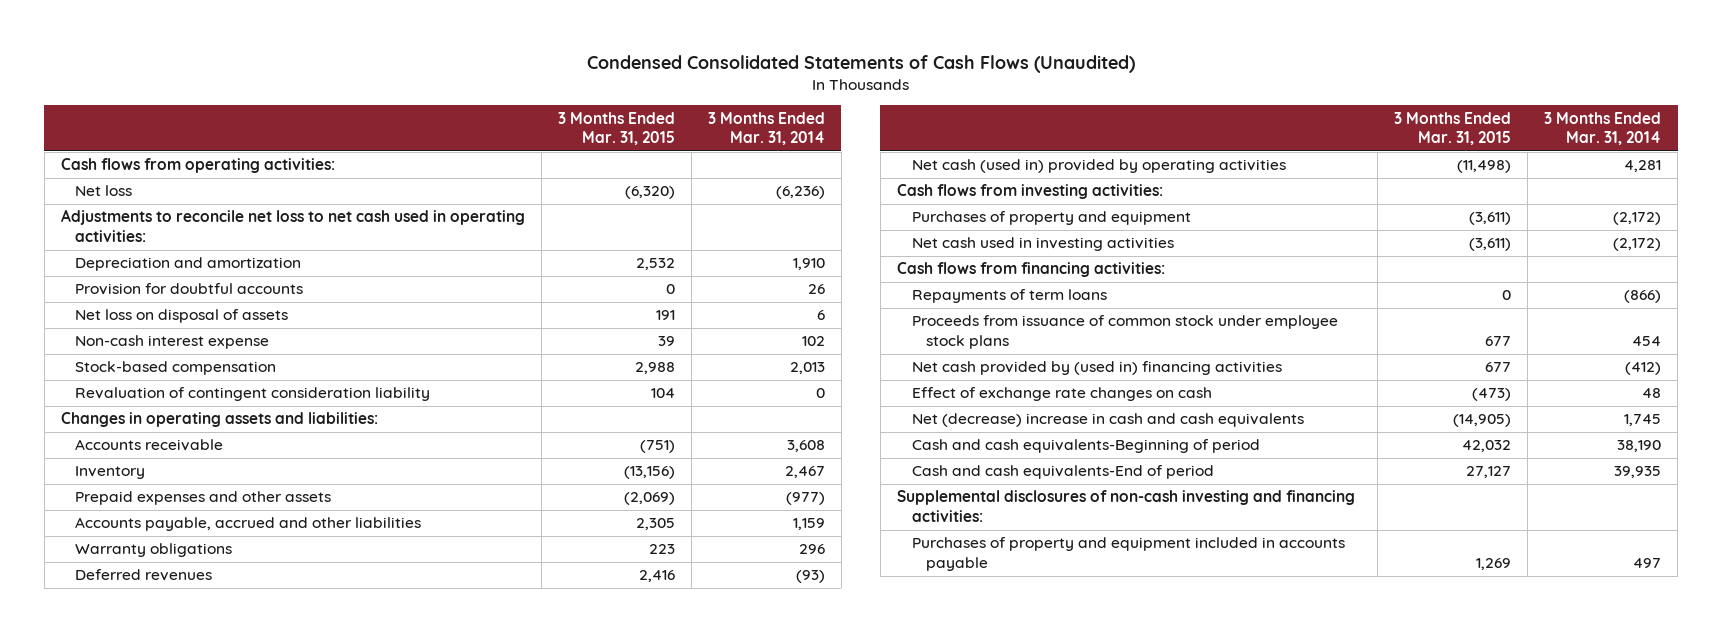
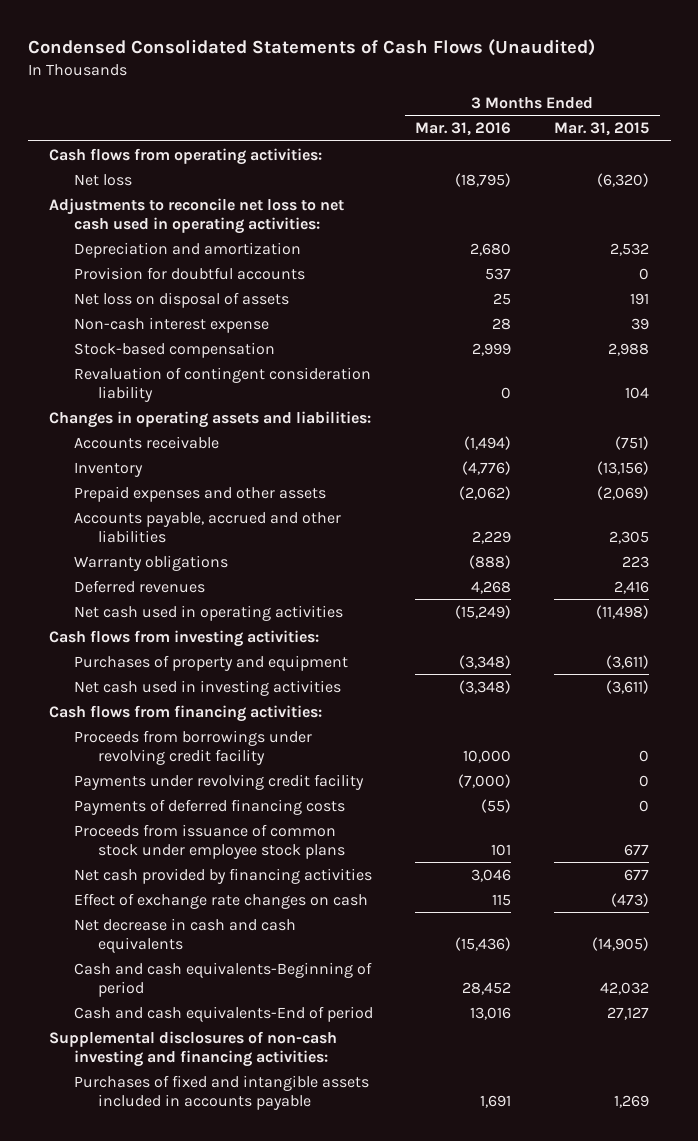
[707,111,825,146] 3 Months Ended Mar. 31, 2014 -> none
none -> [415,122,512,137] Mar. 31, 2016
[911,159,1286,174] Net cash (used in) provided by operating activities -> [73,604,343,621] Net cash used in operating activities
none -> [73,729,312,765] Proceeds from borrowings under revolving credit facility
none -> [73,773,364,790] Payments under revolving credit facility
[911,289,1107,304] Repayments of term loans -> [73,798,345,815] Payments of deferred financing costs
[911,361,1282,376] Net cash provided by (used in) financing activities -> [73,867,372,884] Net cash provided by financing activities
[911,413,1304,428] Net (decrease) increase in cash and cash equivalents -> [73,917,296,953] Net decrease in cash and cash equivalents
[911,537,1345,572] Purchases of property and equipment included in accounts payable -> [73,1074,369,1110] Purchases of fixed and intangible assets included in accounts payable

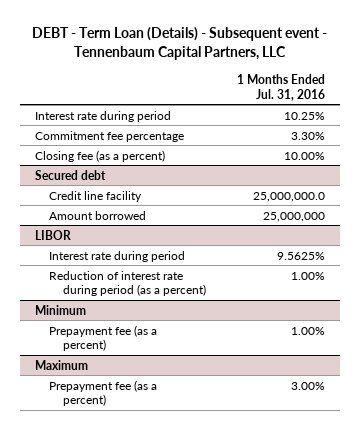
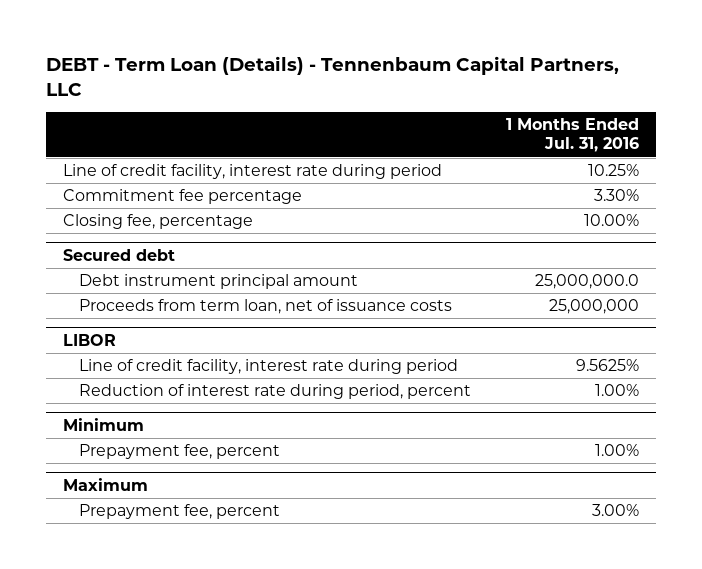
[31,27,327,61] DEBT - Term Loan (Details) - Subsequent event - Tennenbaum Capital Partners, LLC -> [45,55,619,96] DEBT - Term Loan (Details) - Tennenbaum Capital Partners, LLC
[34,110,171,122] Interest rate during period -> [62,164,442,180] Line of credit facility, interest rate during period
[34,149,165,162] Closing fee (as a percent) -> [62,214,253,230] Closing fee, percentage
[49,190,143,202] Credit line facility -> none
[49,210,147,220] Amount borrowed -> none
none -> [79,274,359,290] Debt instrument principal amount
none -> [79,299,453,315] Proceeds from term loan, net of issuance costs
[49,250,186,262] Interest rate during period -> [79,359,459,375] Line of credit facility, interest rate during period
[49,270,207,297] Reduction of interest rate during period (as a percent) -> [79,384,472,400] Reduction of interest rate during period, percent
[49,324,158,352] Prepayment fee (as a percent) -> [79,444,281,460] Prepayment fee, percent
[49,379,158,407] Prepayment fee (as a percent) -> [79,504,281,520] Prepayment fee, percent

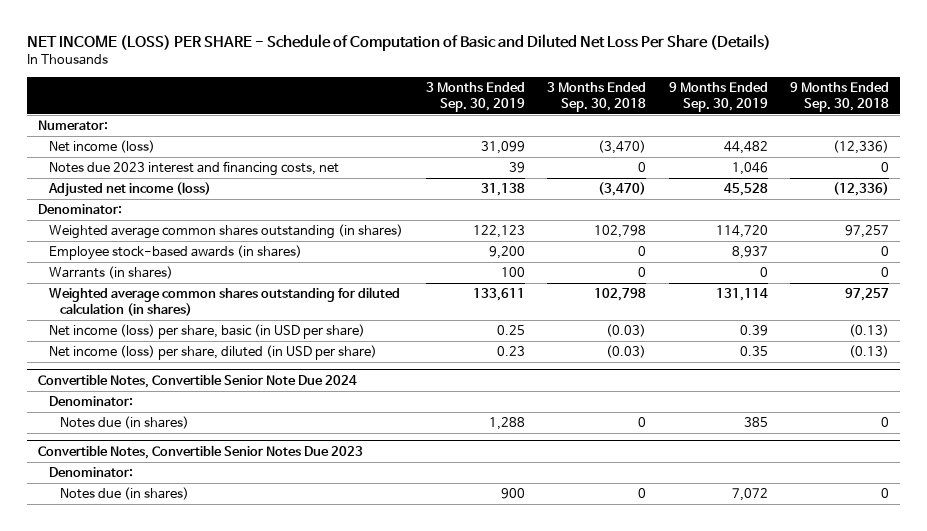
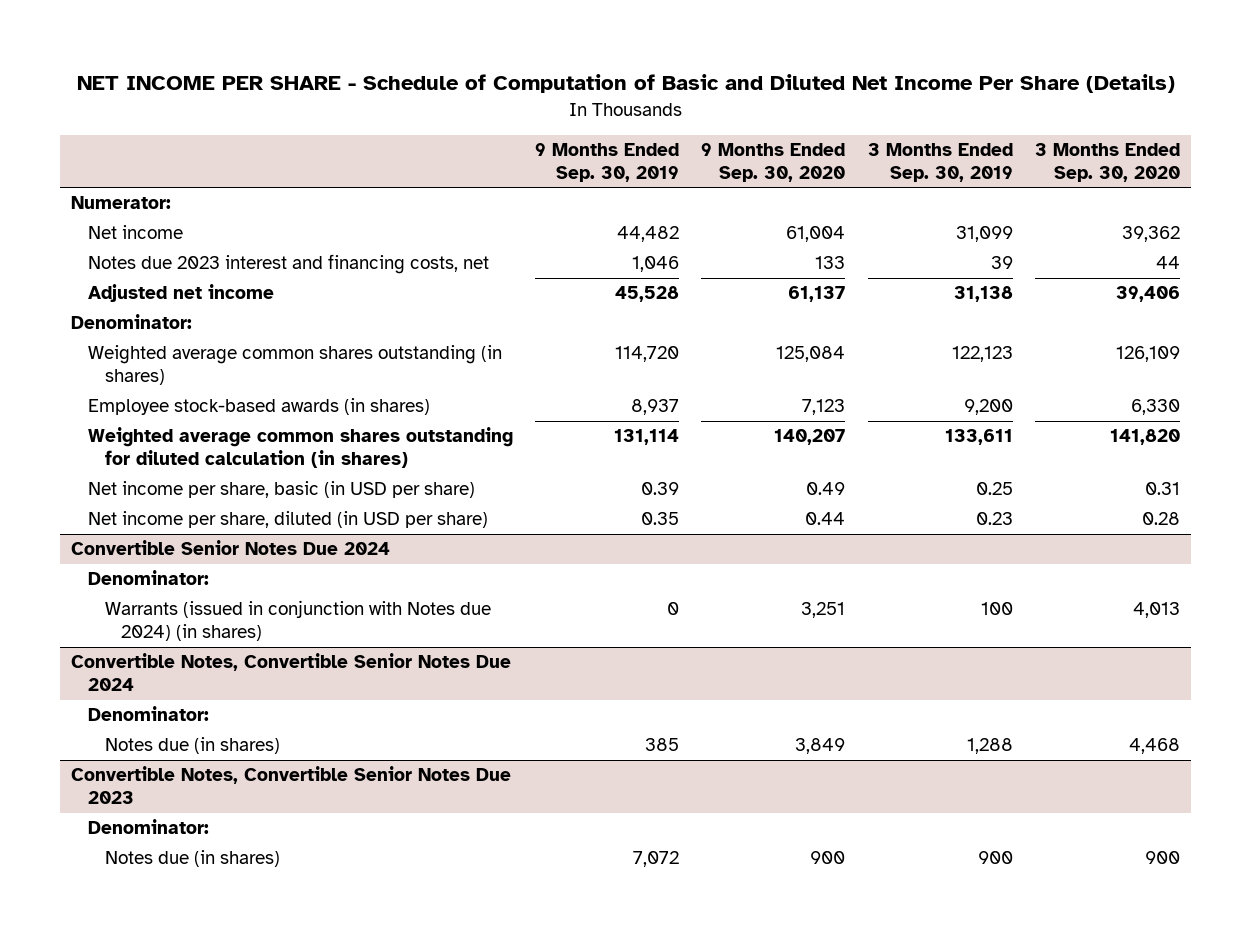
[26,33,771,51] NET INCOME (LOSS) PER SHARE - Schedule of Computation of Basic and Diluted Net Loss Per Share (Details) -> [76,73,1175,93] NET INCOME PER SHARE - Schedule of Computation of Basic and Diluted Net Income Per Share (Details)
[547,82,647,112] 3 Months Ended Sep. 30, 2018 -> none
[790,82,890,112] 9 Months Ended Sep. 30, 2018 -> none
none -> [701,142,846,183] 9 Months Ended Sep. 30, 2020
none -> [1035,142,1181,183] 3 Months Ended Sep. 30, 2020
[49,140,156,154] Net income (loss) -> [87,225,183,240] Net income
[48,182,212,198] Adjusted net income (loss) -> [87,284,274,303] Adjusted net income
[49,266,174,280] Warrants (in shares) -> none
[49,324,366,340] Net income (loss) per share, basic (in USD per share) -> [87,481,475,499] Net income per share, basic (in USD per share)
[49,345,378,361] Net income (loss) per share, diluted (in USD per share) -> [87,511,488,529] Net income per share, diluted (in USD per share)
[38,374,358,389] Convertible Notes, Convertible Senior Note Due 2024 -> [71,540,391,556] Convertible Senior Notes Due 2024
none -> [104,600,491,642] Warrants (issued in conjunction with Notes due 2024) (in shares)
none -> [71,653,512,692] Convertible Notes, Convertible Senior Notes Due 2024
none -> [87,706,209,722] Denominator:

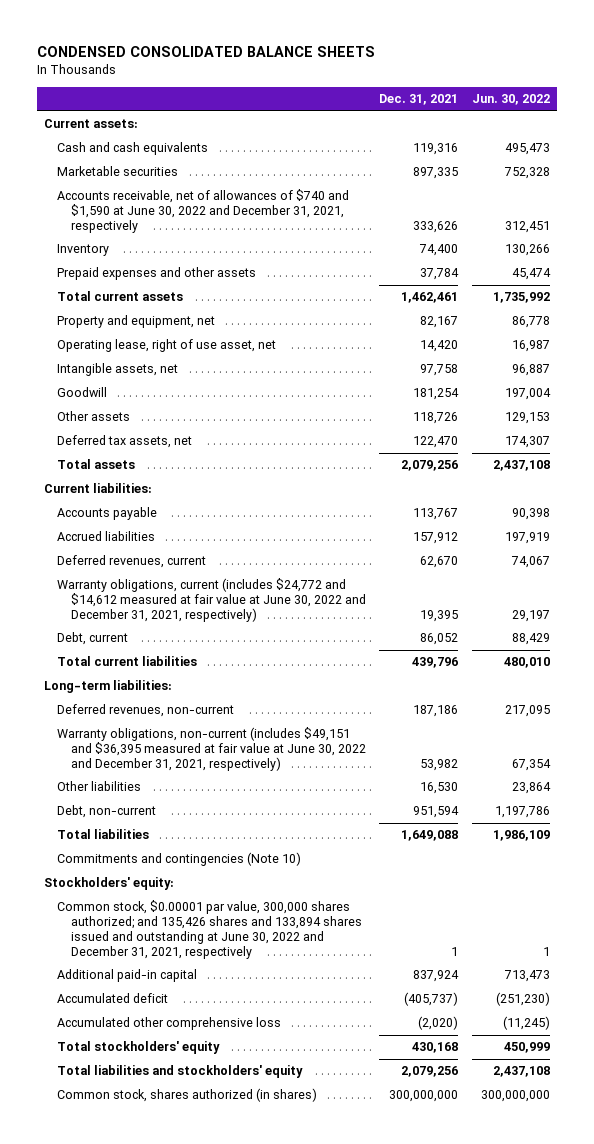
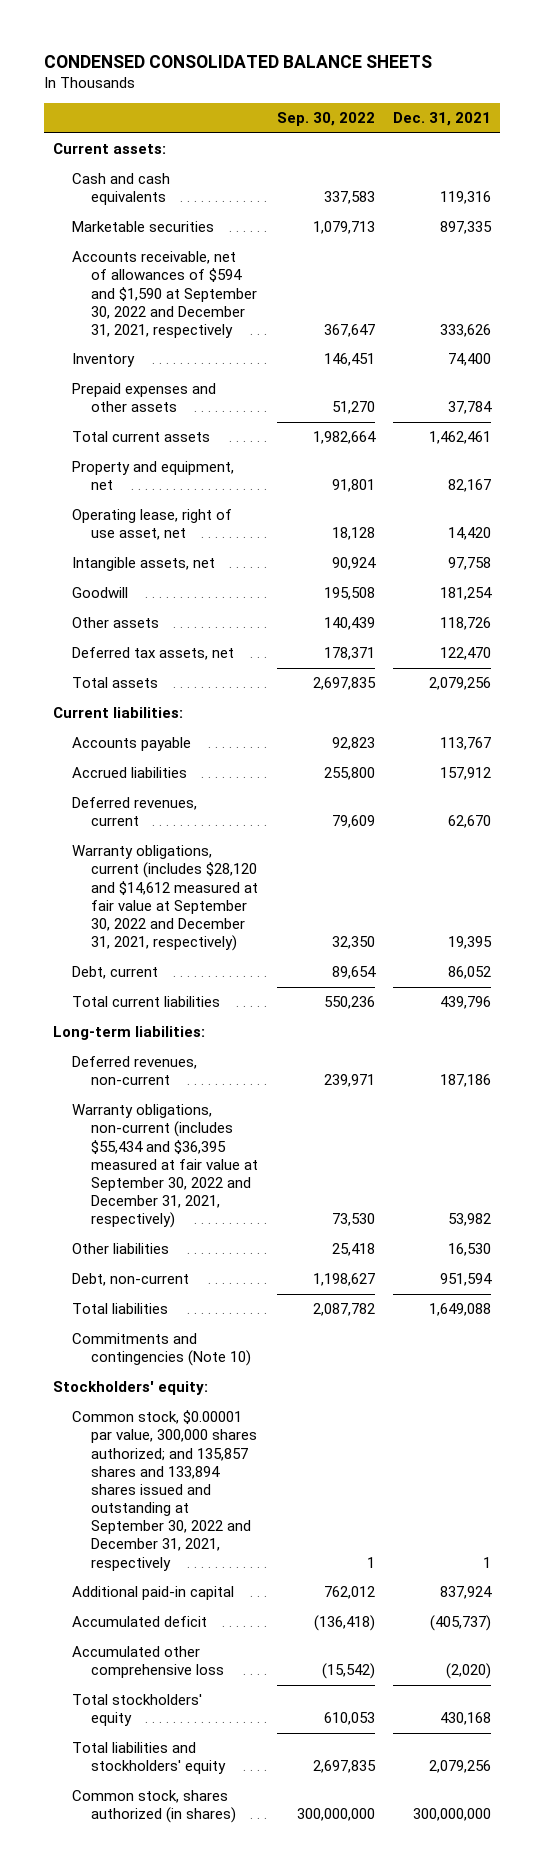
[471,94,550,106] Jun. 30, 2022 -> none
none -> [276,112,375,127] Sep. 30, 2022
[57,189,350,234] Accounts receivable, net of allowances of $740 and $1,590 at June 30, 2022 and December 31, 2021, respectively -> [72,251,258,338] Accounts receivable, net of allowances of $594 and $1,590 at September 30, 2022 and December 31, 2021, respectively
[57,578,366,623] Warranty obligations, current (includes $24,772 and $14,612 measured at fair value at June 30, 2022 and December 31, 2021, respectively) -> [72,845,259,952] Warranty obligations, current (includes $28,120 and $14,612 measured at fair value at September 30, 2022 and December 31, 2021, respectively)
[57,727,366,772] Warranty obligations, non-current (includes $49,151 and $36,395 measured at fair value at June 30, 2022 and December 31, 2021, respectively) -> [72,1104,259,1229] Warranty obligations, non-current (includes $55,434 and $36,395 measured at fair value at September 30, 2022 and December 31, 2021, respectively)
[57,900,362,959] Common stock, $0.00001 par value, 300,000 shares authorized; and 135,426 shares and 133,894 shares issued and outstanding at June 30, 2022 and December 31, 2021, respectively -> [72,1410,258,1571] Common stock, $0.00001 par value, 300,000 shares authorized; and 135,857 shares and 133,894 shares issued and outstanding at September 30, 2022 and December 31, 2021, respectively

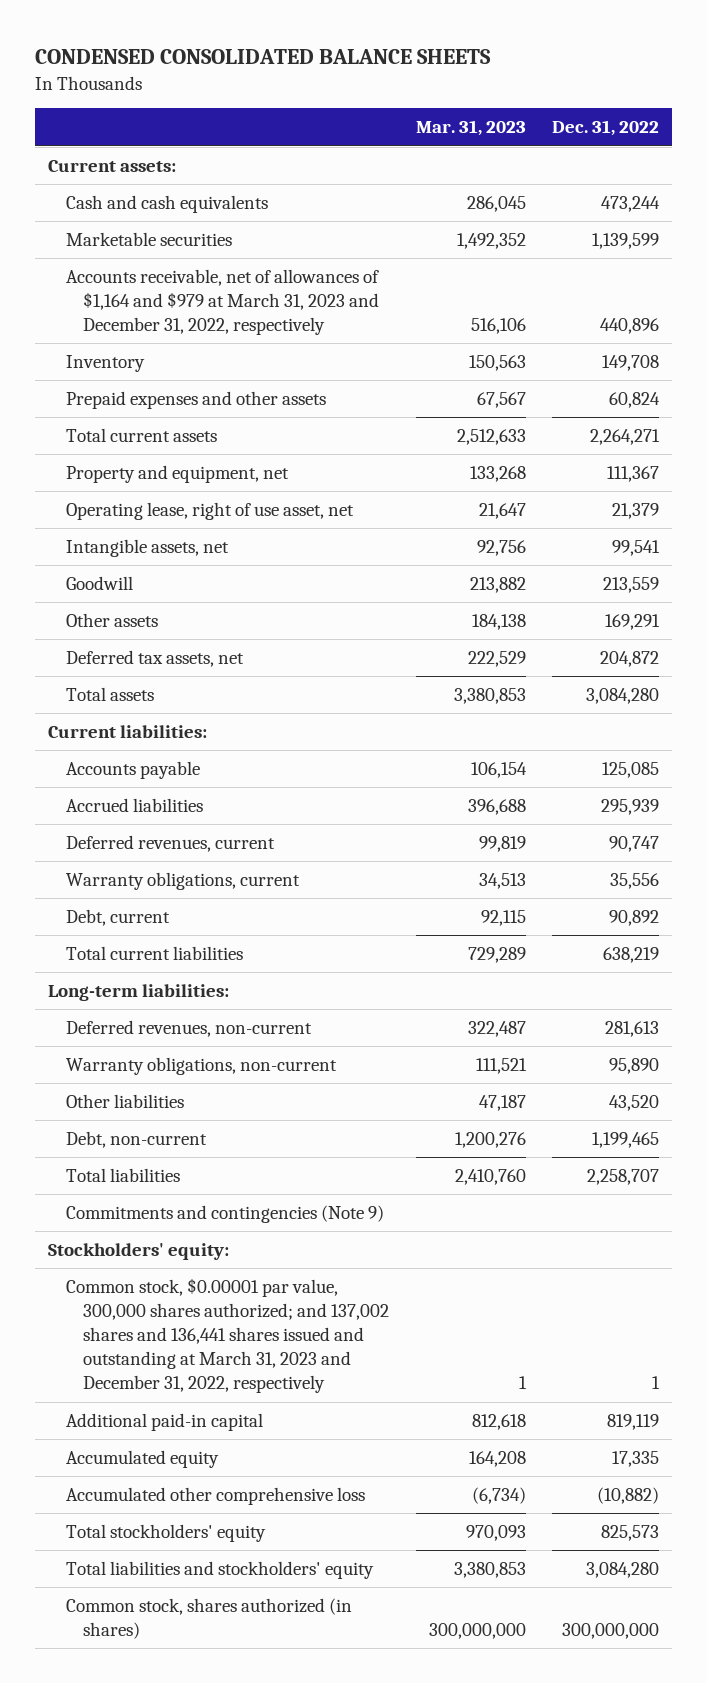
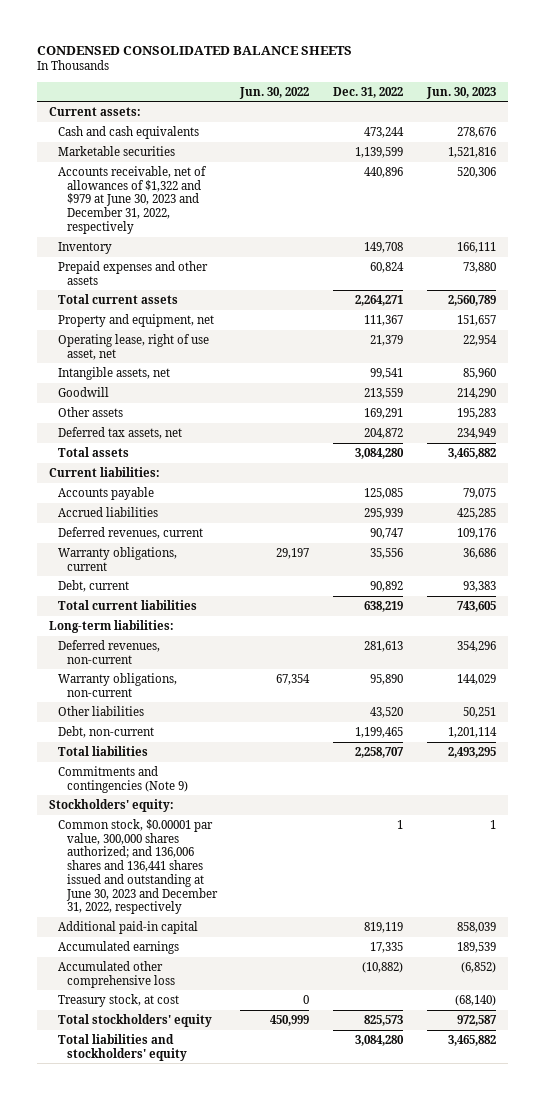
[415,120,526,137] Mar. 31, 2023 -> none
none -> [239,86,310,99] Jun. 30, 2022
none -> [425,86,496,99] Jun. 30, 2023
[65,269,380,336] Accounts receivable, net of allowances of $1,164 and $979 at March 31, 2023 and December 31, 2022, respectively -> [57,165,207,234] Accounts receivable, net of allowances of $1,322 and $979 at June 30, 2023 and December 31, 2022, respectively
[65,1278,390,1394] Common stock, $0.00001 par value, 300,000 shares authorized; and 137,002 shares and 136,441 shares issued and outstanding at March 31, 2023 and December 31, 2022, respectively -> [57,818,218,915] Common stock, $0.00001 par value, 300,000 shares authorized; and 136,006 shares and 136,441 shares issued and outstanding at June 30, 2023 and December 31, 2022, respectively
[65,1450,219,1469] Accumulated equity -> [57,940,179,954] Accumulated earnings
none -> [57,993,179,1007] Treasury stock, at cost
[65,1598,352,1640] Common stock, shares authorized (in shares) -> none

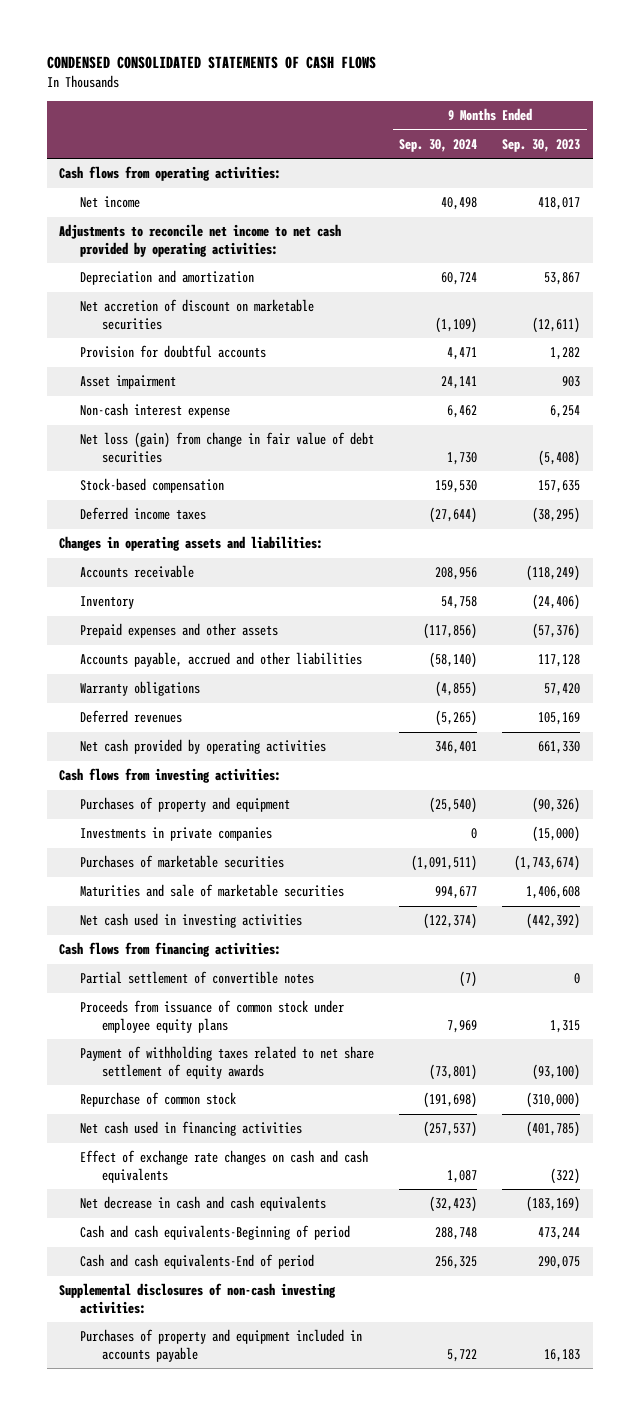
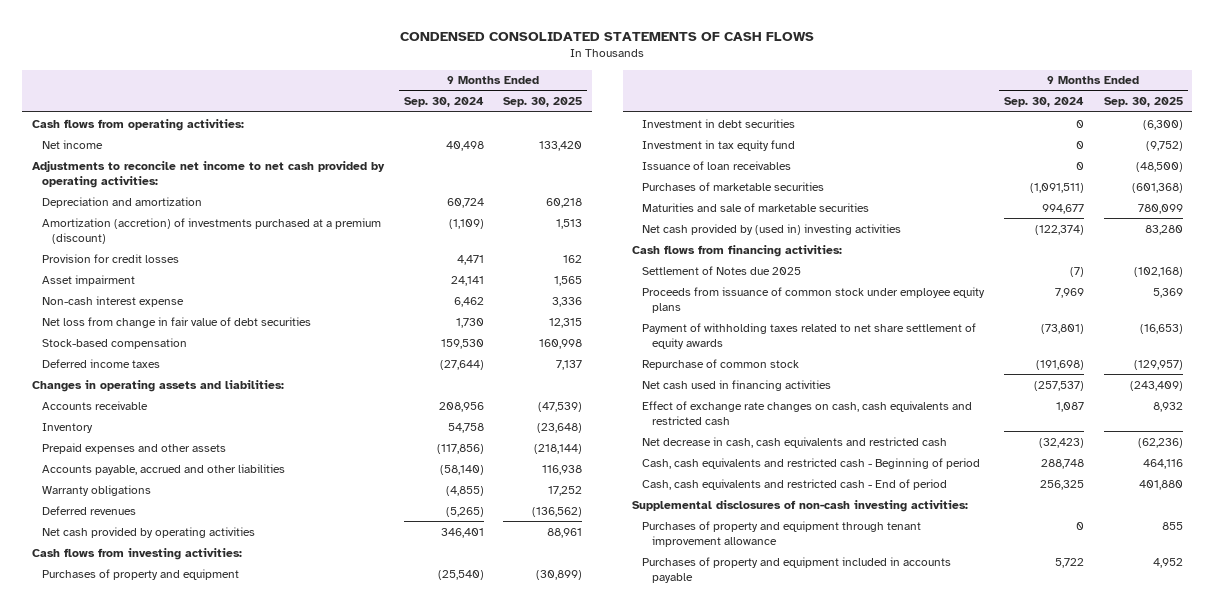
[502,138,581,152] Sep. 30, 2023 -> none
none -> [503,97,583,108] Sep. 30, 2025
[80,299,315,330] Net accretion of discount on marketable securities -> [41,217,381,244] Amortization (accretion) of investments purchased at a premium (discount)
[80,345,267,359] Provision for doubtful accounts -> [41,253,179,263] Provision for credit losses
[80,432,375,463] Net loss (gain) from change in fair value of debt securities -> [41,316,311,328] Net loss from change in fair value of debt securities
[80,827,273,842] Investments in private companies -> none
none -> [642,118,796,128] Investment in debt securities
none -> [642,139,796,151] Investment in tax equity fund
none -> [642,160,792,170] Issuance of loan receivables
[80,913,303,929] Net cash used in investing activities -> [642,223,902,235] Net cash provided by (used in) investing activities
[80,971,315,985] Partial settlement of convertible notes -> none
none -> [642,265,802,275] Settlement of Notes due 2025
[80,1150,369,1183] Effect of exchange rate changes on cash and cash equivalents -> [642,400,973,425] Effect of exchange rate changes on cash, cash equivalents and restricted cash
[80,1196,327,1212] Net decrease in cash and cash equivalents -> [642,436,948,448] Net decrease in cash, cash equivalents and restricted cash
[80,1225,351,1241] Cash and cash equivalents-Beginning of period -> [642,457,981,469] Cash, cash equivalents and restricted cash - Beginning of period
[80,1254,315,1270] Cash and cash equivalents-End of period -> [642,478,948,490] Cash, cash equivalents and restricted cash - End of period
none -> [642,520,922,547] Purchases of property and equipment through tenant improvement allowance

